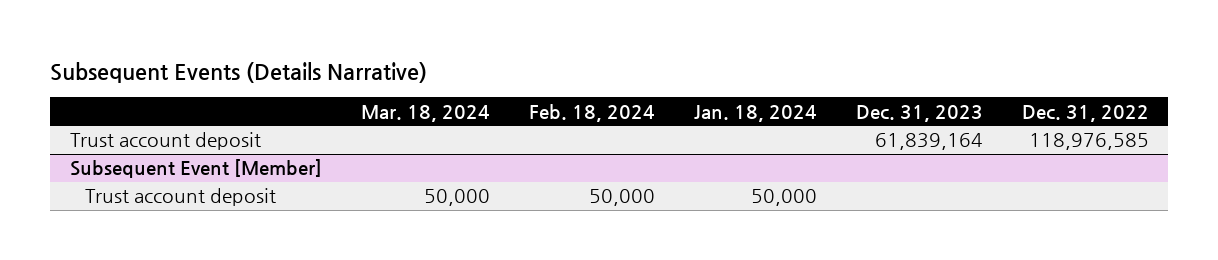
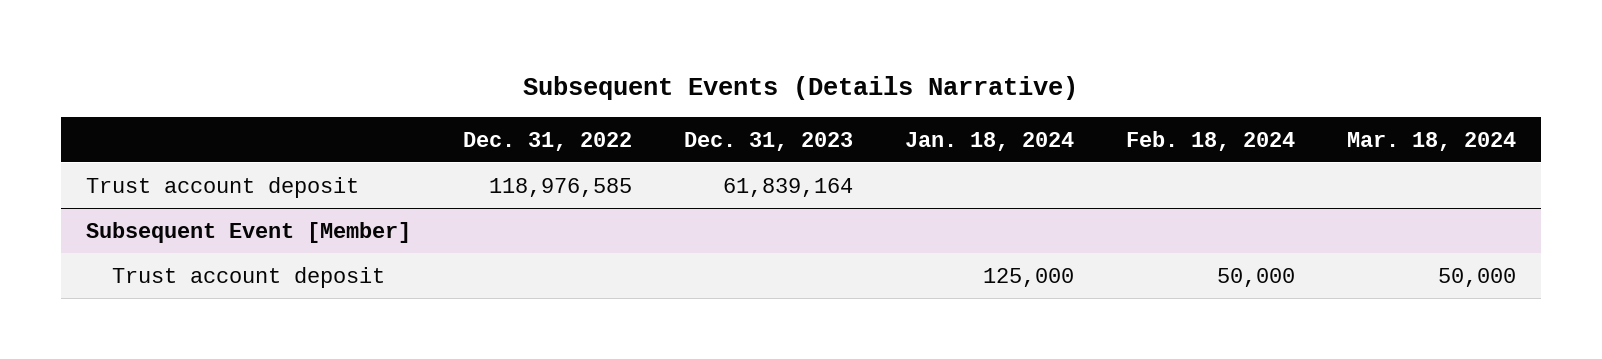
[750,189,817,207] 50,000 -> [982,267,1074,287] 125,000

